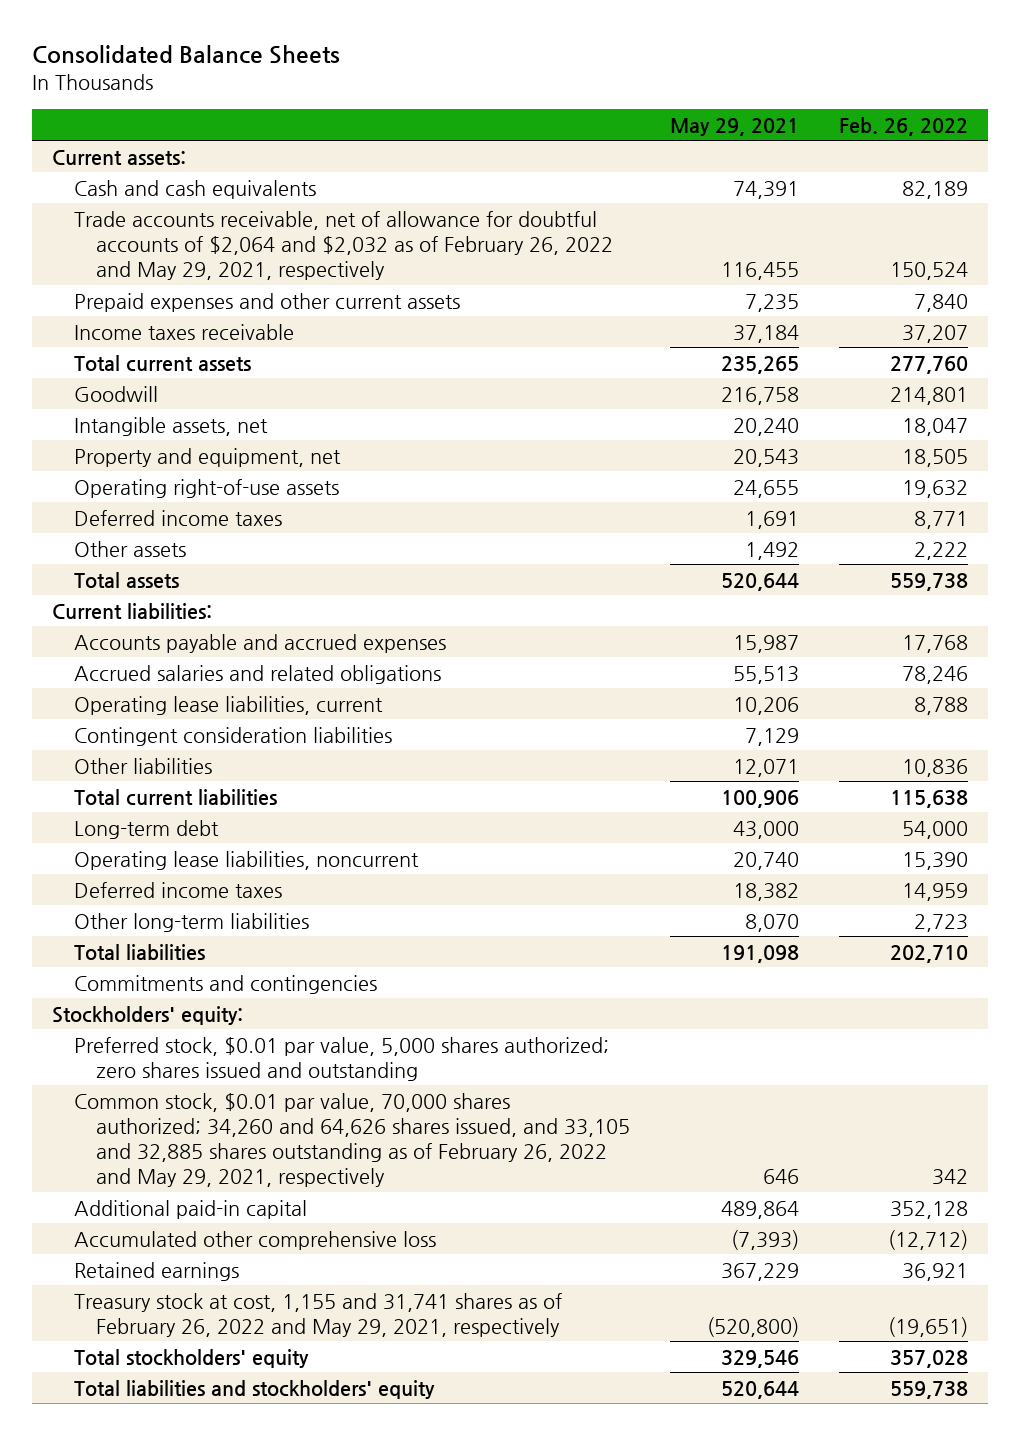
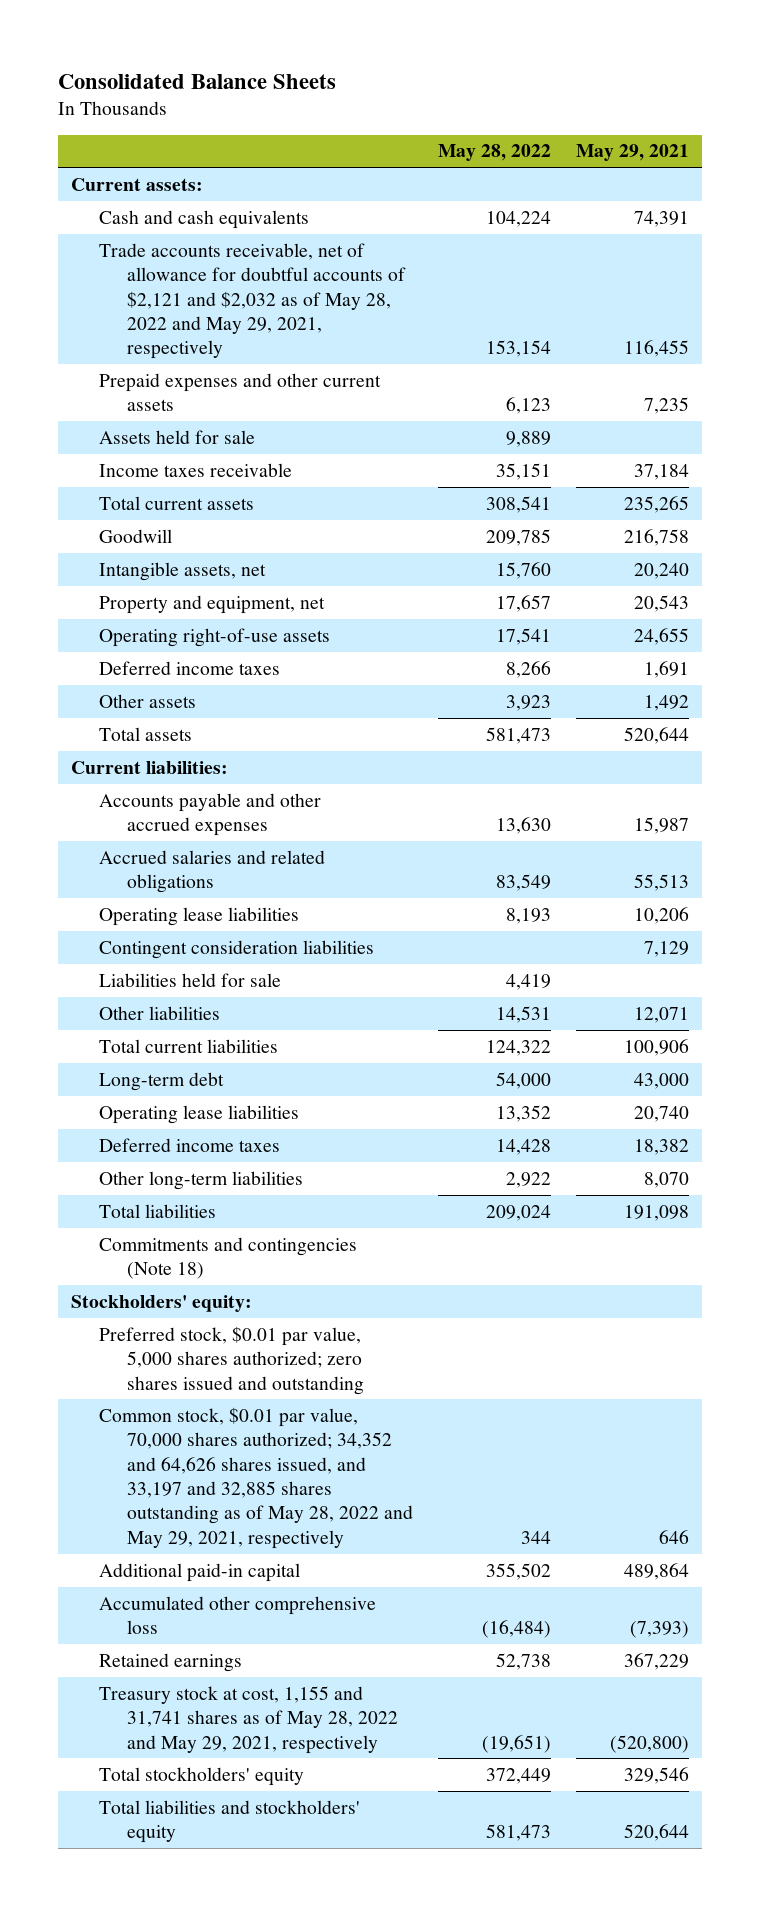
[839,116,969,136] Feb. 26, 2022 -> none
none -> [438,144,552,162] May 28, 2022
[73,210,614,280] Trade accounts receivable, net of allowance for doubtful accounts of $2,064 and $2,032 as of February 26, 2022 and May 29, 2021, respectively -> [98,242,407,360] Trade accounts receivable, net of allowance for doubtful accounts of $2,121 and $2,032 as of May 28, 2022 and May 29, 2021, respectively
none -> [98,429,255,444] Assets held for sale
[73,633,446,653] Accounts payable and accrued expenses -> [98,792,321,837] Accounts payable and other accrued expenses
[73,695,383,715] Operating lease liabilities, current -> [98,906,299,926] Operating lease liabilities
none -> [98,972,281,987] Liabilities held for sale
[73,850,419,870] Operating lease liabilities, noncurrent -> [98,1104,299,1124] Operating lease liabilities
[73,974,377,994] Commitments and contingencies -> [98,1236,357,1280] Commitments and contingencies (Note 18)
[73,1092,631,1188] Common stock, $0.01 par value, 70,000 shares authorized; 34,260 and 64,626 shares issued, and 33,105 and 32,885 shares outstanding as of February 26, 2022 and May 29, 2021, respectively -> [98,1406,414,1549] Common stock, $0.01 par value, 70,000 shares authorized; 34,352 and 64,626 shares issued, and 33,197 and 32,885 shares outstanding as of May 28, 2022 and May 29, 2021, respectively
[73,1292,562,1337] Treasury stock at cost, 1,155 and 31,741 shares as of February 26, 2022 and May 29, 2021, respectively -> [98,1685,399,1754] Treasury stock at cost, 1,155 and 31,741 shares as of May 28, 2022 and May 29, 2021, respectively

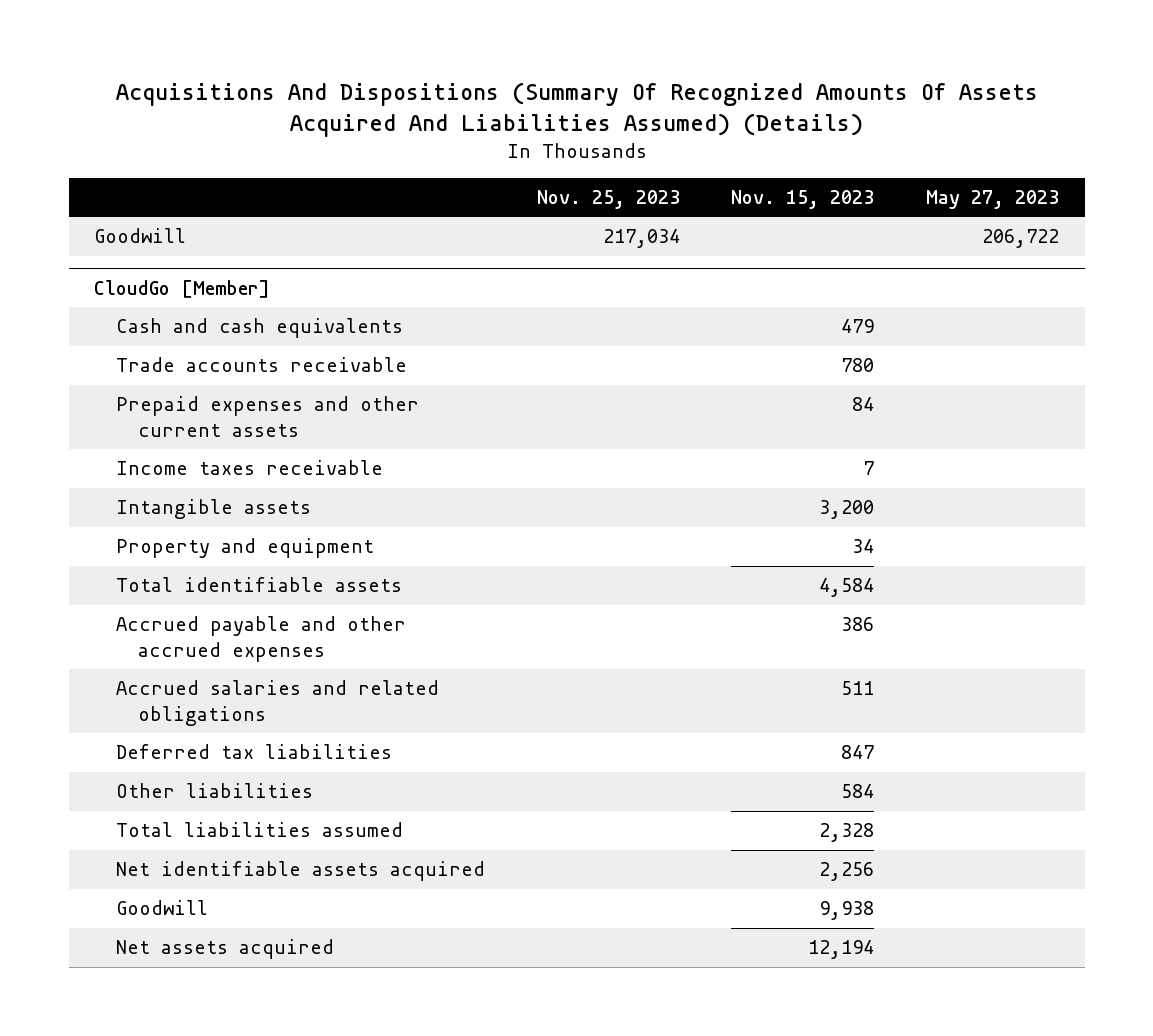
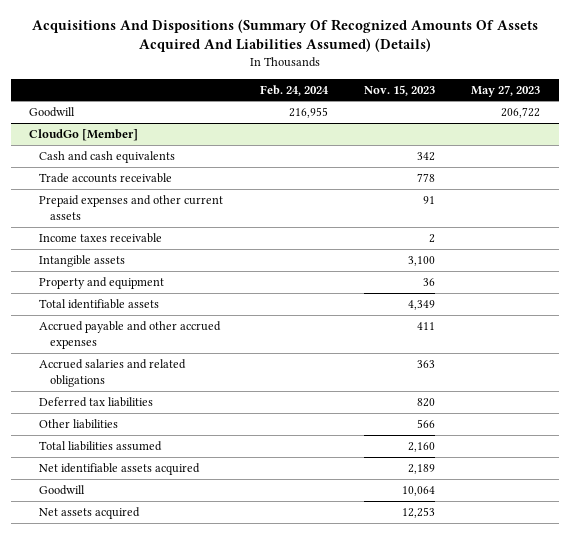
[536,189,680,209] Nov. 25, 2023 -> none
none -> [259,84,329,96] Feb. 24, 2024
[841,319,875,334] 479 -> [417,151,436,161] 342
[841,358,875,373] 780 -> [417,172,436,182] 778
[852,397,875,412] 84 -> [423,195,436,204] 91
[863,461,875,476] 7 -> [429,233,436,243] 2
[819,500,875,520] 3,200 -> [408,255,436,266] 3,100
[852,539,875,554] 34 -> [423,277,436,286] 36
[819,578,875,598] 4,584 -> [408,299,436,310] 4,349
[841,617,875,632] 386 -> [417,321,436,330] 411
[841,681,875,696] 511 -> [417,359,436,368] 363
[841,745,875,760] 847 -> [417,397,436,407] 820
[841,784,875,799] 584 -> [417,418,436,428] 566
[819,823,875,843] 2,328 -> [408,441,436,452] 2,160
[819,862,875,882] 2,256 -> [408,463,436,474] 2,189
[819,901,875,921] 9,938 -> [402,485,436,496] 10,064
[808,940,875,960] 12,194 -> [402,506,436,518] 12,253

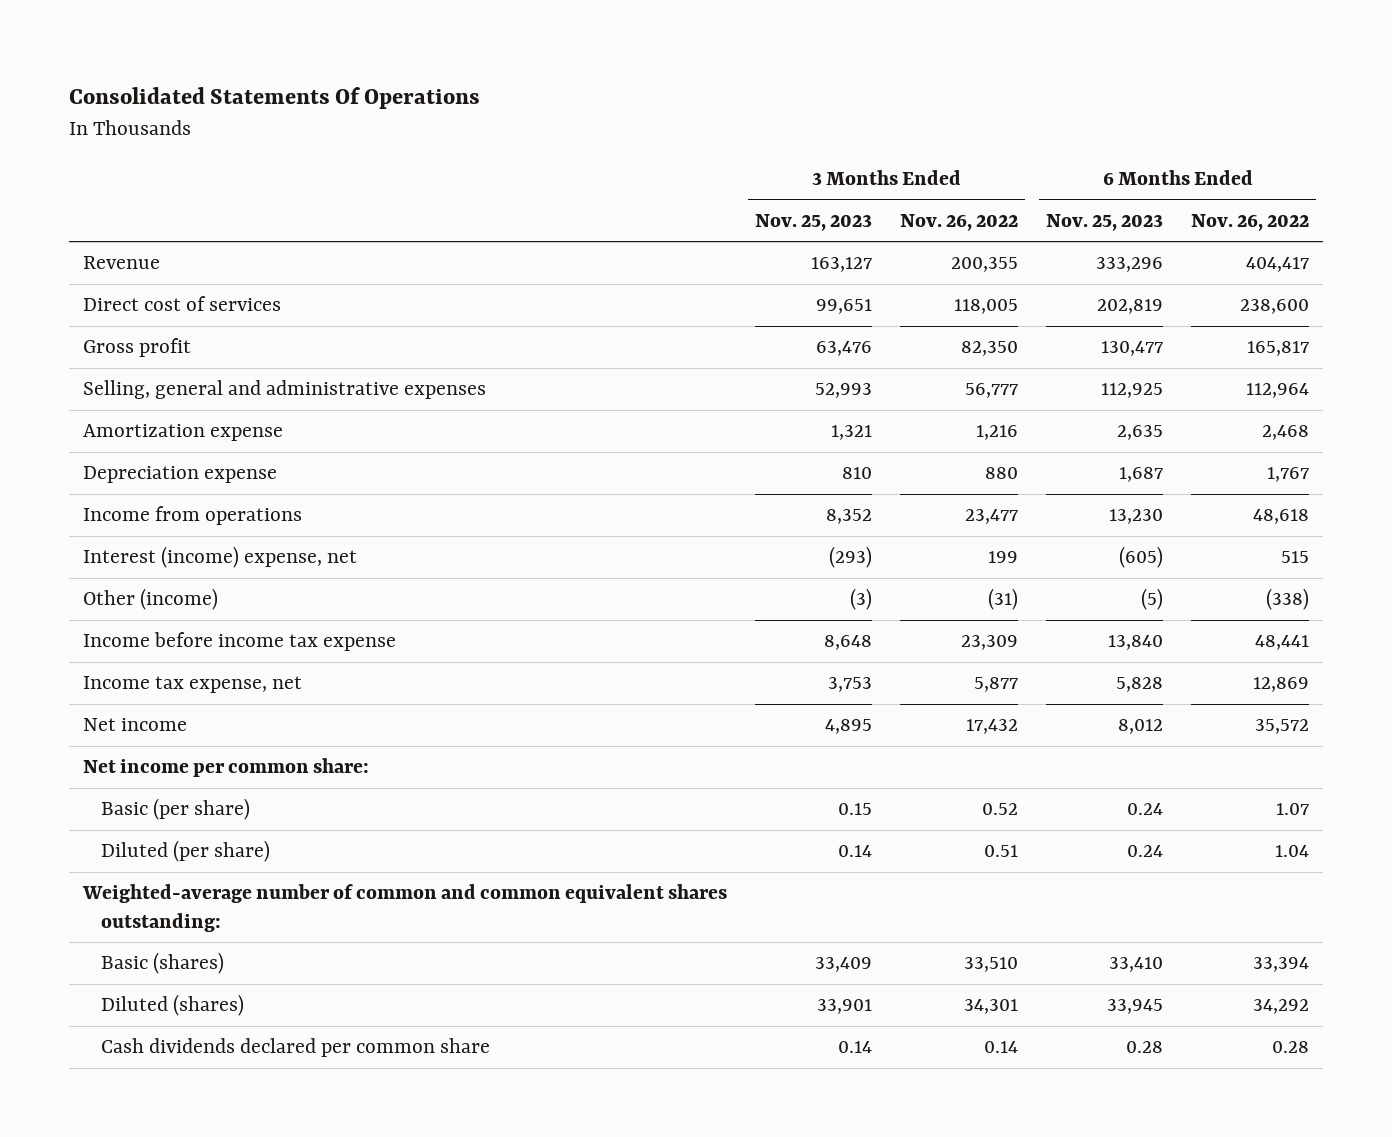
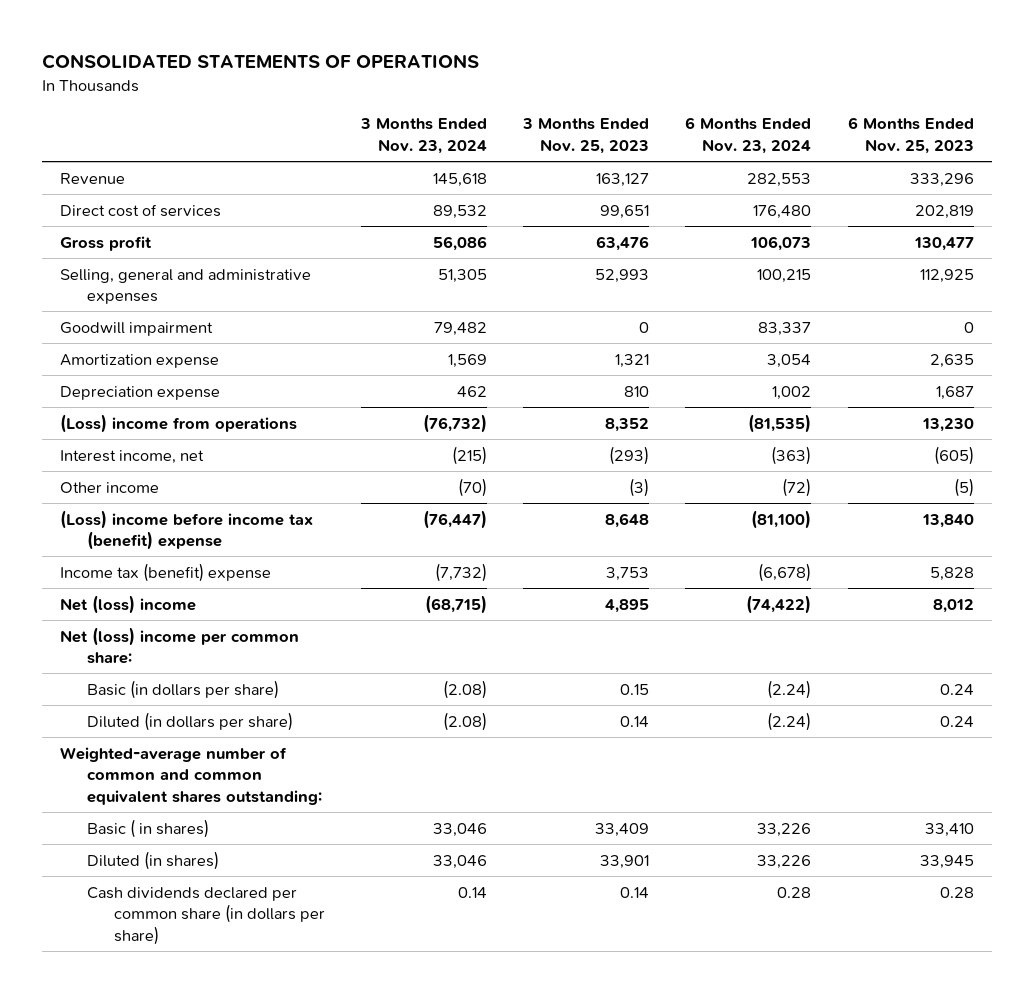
[68,87,480,110] Consolidated Statements Of Operations -> [42,54,480,70] CONSOLIDATED STATEMENTS OF OPERATIONS
[900,213,1019,231] Nov. 26, 2022 -> none
[1191,213,1310,231] Nov. 26, 2022 -> none
none -> [359,118,487,154] 3 Months Ended Nov. 23, 2024
none -> [685,117,812,154] 6 Months Ended Nov. 23, 2024
none -> [60,321,214,336] Goodwill impairment
[82,506,302,526] Income from operations -> [60,413,298,433] (Loss) income from operations
[82,546,357,569] Interest (income) expense, net -> [60,449,205,464] Interest income, net
[82,588,218,611] Other (income) -> [60,481,160,493] Other income
[82,632,396,652] Income before income tax expense -> [60,509,314,551] (Loss) income before income tax (benefit) expense
[82,676,302,694] Income tax expense, net -> [60,562,272,582] Income tax (benefit) expense
[82,718,187,732] Net income -> [60,594,197,614] Net (loss) income
[82,758,369,778] Net income per common share: -> [60,626,300,665] Net (loss) income per common share:
[100,798,250,821] Basic (per share) -> [87,679,280,699] Basic (in dollars per share)
[100,840,270,863] Diluted (per share) -> [87,711,294,731] Diluted (in dollars per share)
[100,952,224,975] Basic (shares) -> [87,818,210,838] Basic ( in shares)
[100,994,244,1017] Diluted (shares) -> [87,850,220,870] Diluted (in shares)
[100,1038,490,1058] Cash dividends declared per common share -> [87,886,325,945] Cash dividends declared per common share (in dollars per share)

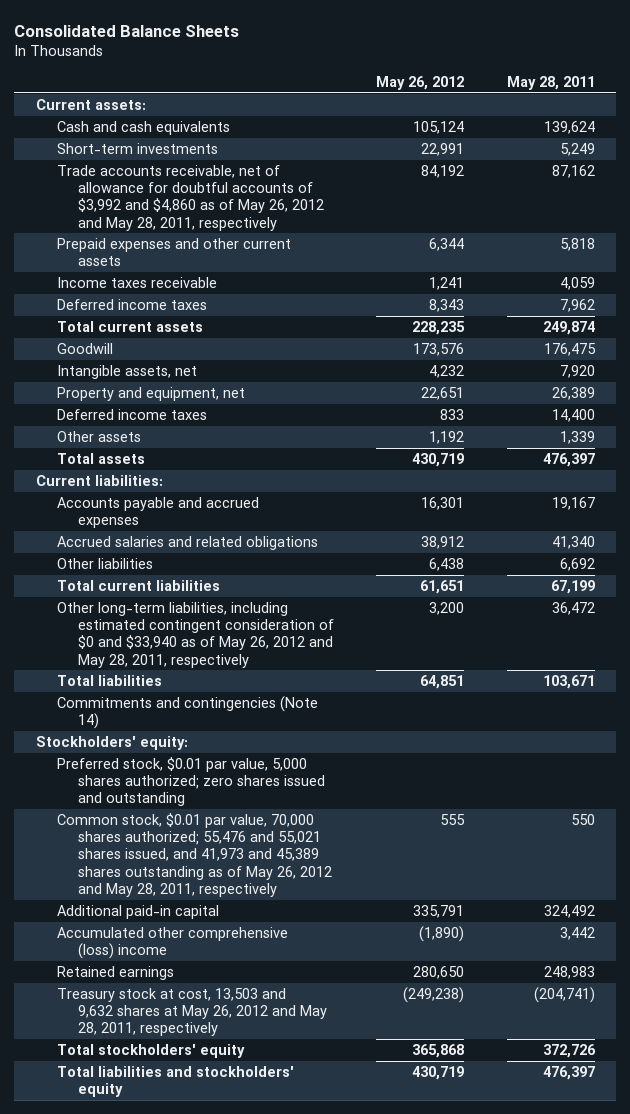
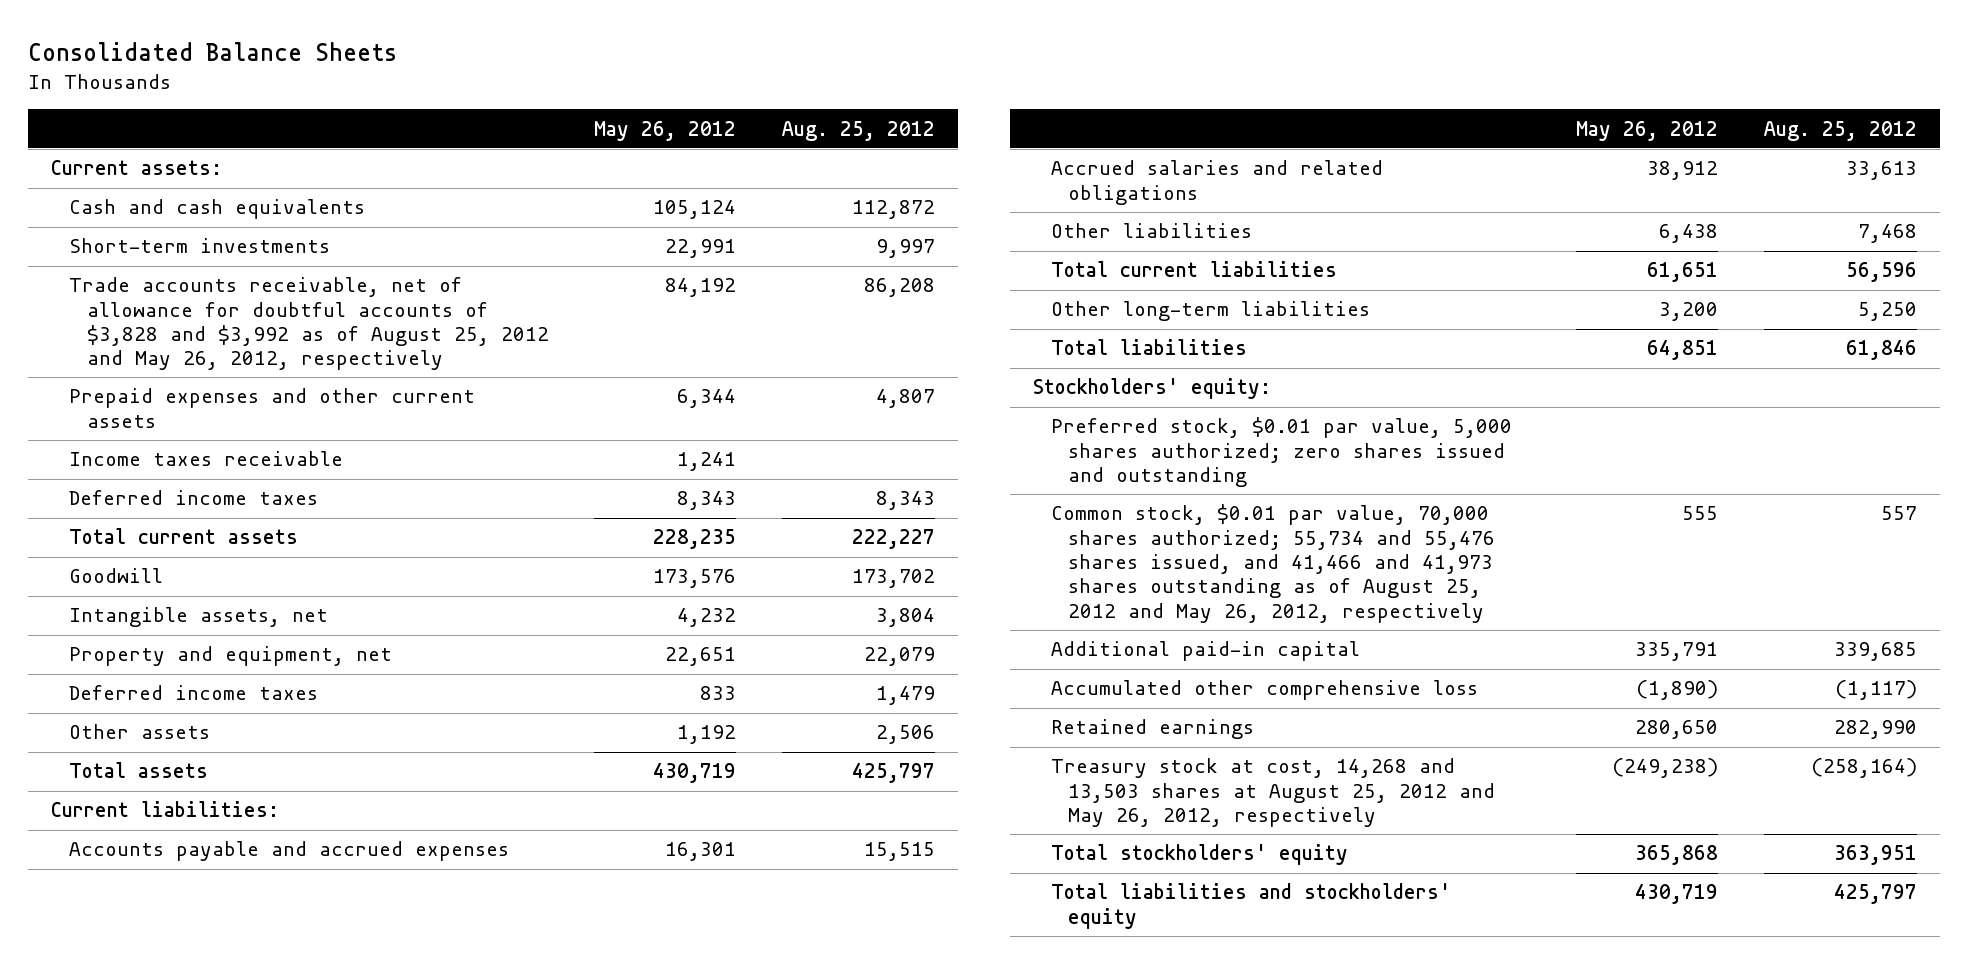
[506,75,595,90] May 28, 2011 -> none
none -> [782,120,936,141] Aug. 25, 2012
[56,164,324,231] Trade accounts receivable, net of allowance for doubtful accounts of $3,992 and $4,860 as of May 26, 2012 and May 28, 2011, respectively -> [68,277,549,371] Trade accounts receivable, net of allowance for doubtful accounts of $3,828 and $3,992 as of August 25, 2012 and May 26, 2012, respectively
[56,601,334,668] Other long-term liabilities, including estimated contingent consideration of $0 and $33,940 as of May 26, 2012 and May 28, 2011, respectively -> [1050,301,1370,322] Other long-term liabilities
[56,695,318,730] Commitments and contingencies (Note 14) -> none
[56,812,332,897] Common stock, $0.01 par value, 70,000 shares authorized; 55,476 and 55,021 shares issued, and 41,973 and 45,389 shares outstanding as of May 26, 2012 and May 28, 2011, respectively -> [1050,504,1496,623] Common stock, $0.01 par value, 70,000 shares authorized; 55,734 and 55,476 shares issued, and 41,466 and 41,973 shares outstanding as of August 25, 2012 and May 26, 2012, respectively
[56,926,288,960] Accumulated other comprehensive (loss) income -> [1050,680,1478,701] Accumulated other comprehensive loss
[56,987,327,1037] Treasury stock at cost, 13,503 and 9,632 shares at May 26, 2012 and May 28, 2011, respectively -> [1050,758,1496,828] Treasury stock at cost, 14,268 and 13,503 shares at August 25, 2012 and May 26, 2012, respectively

